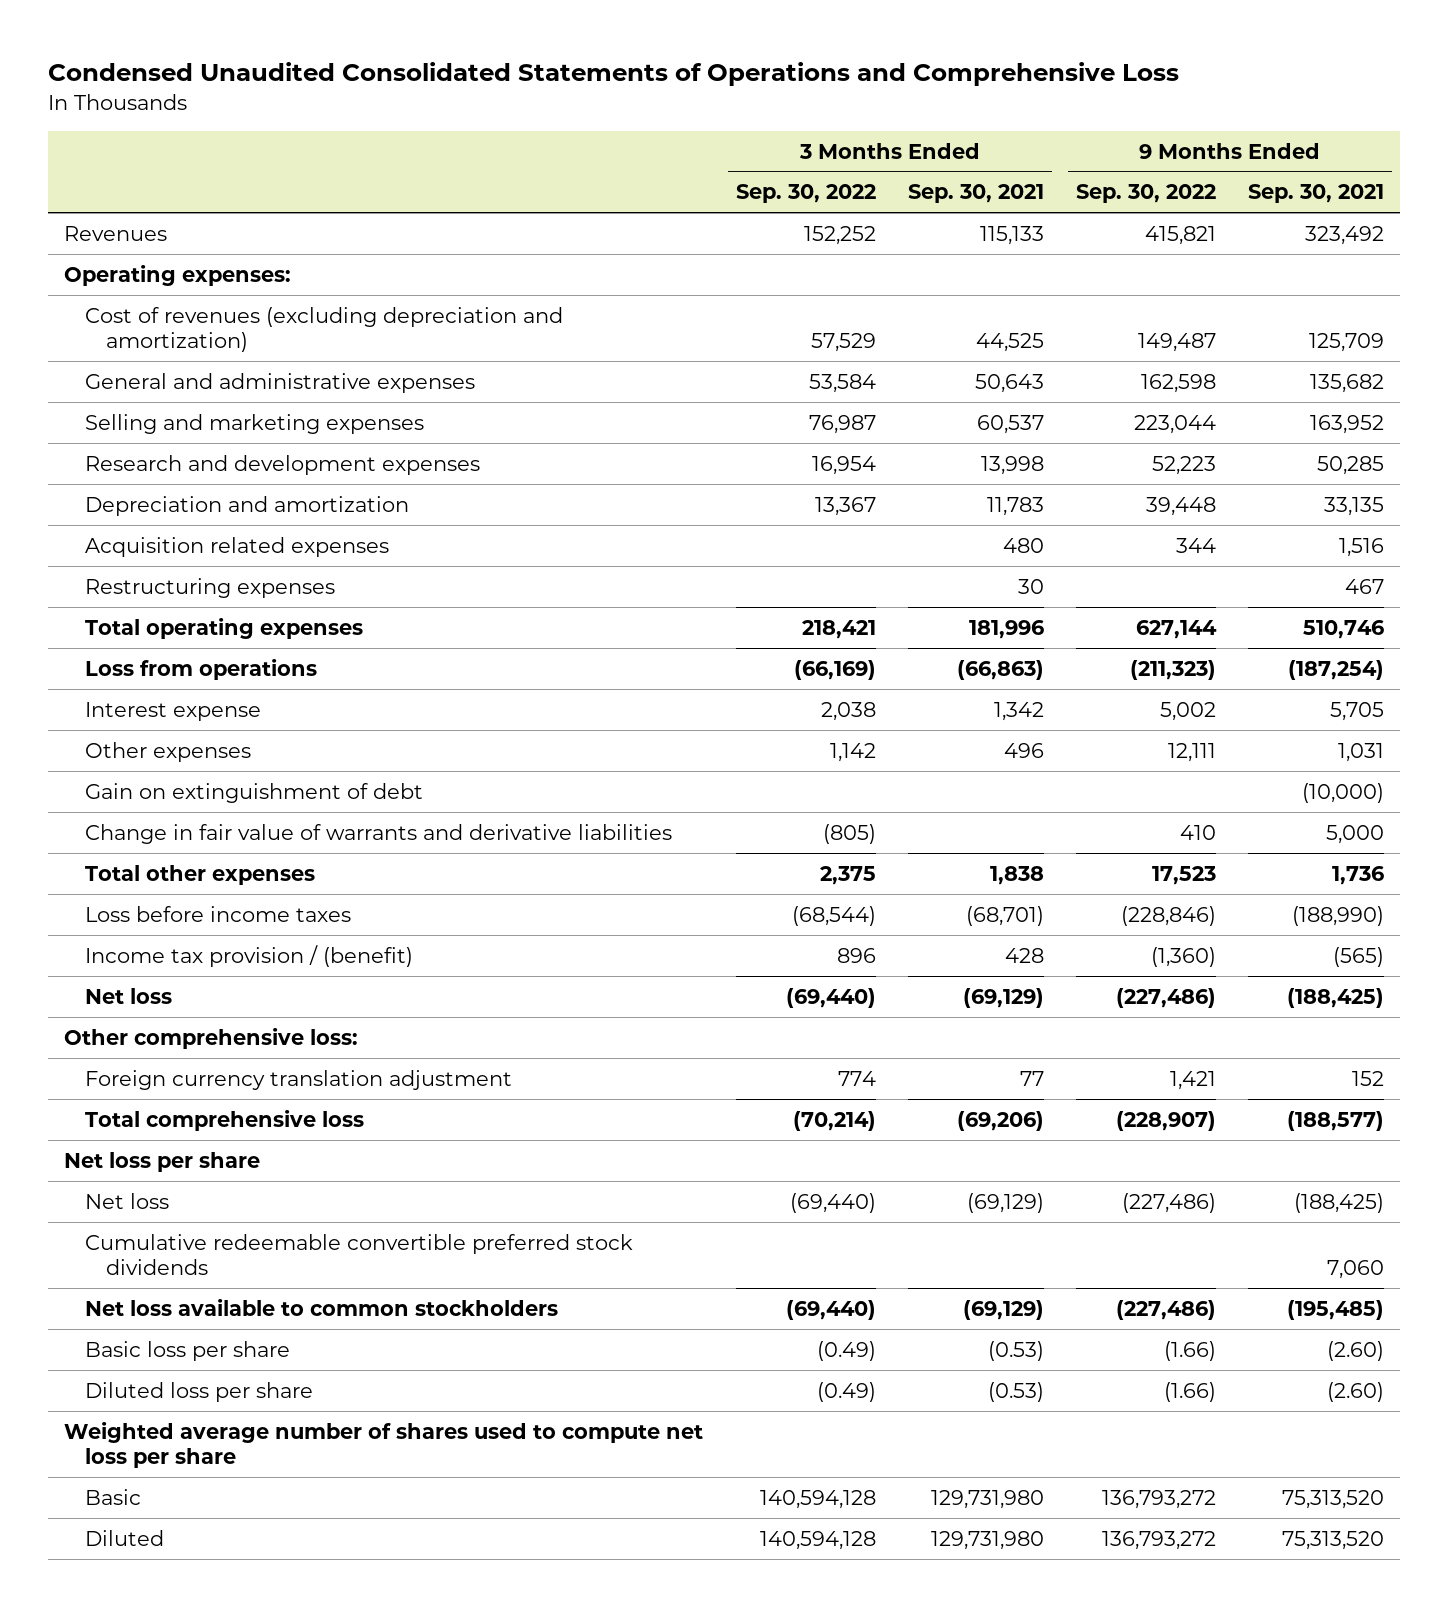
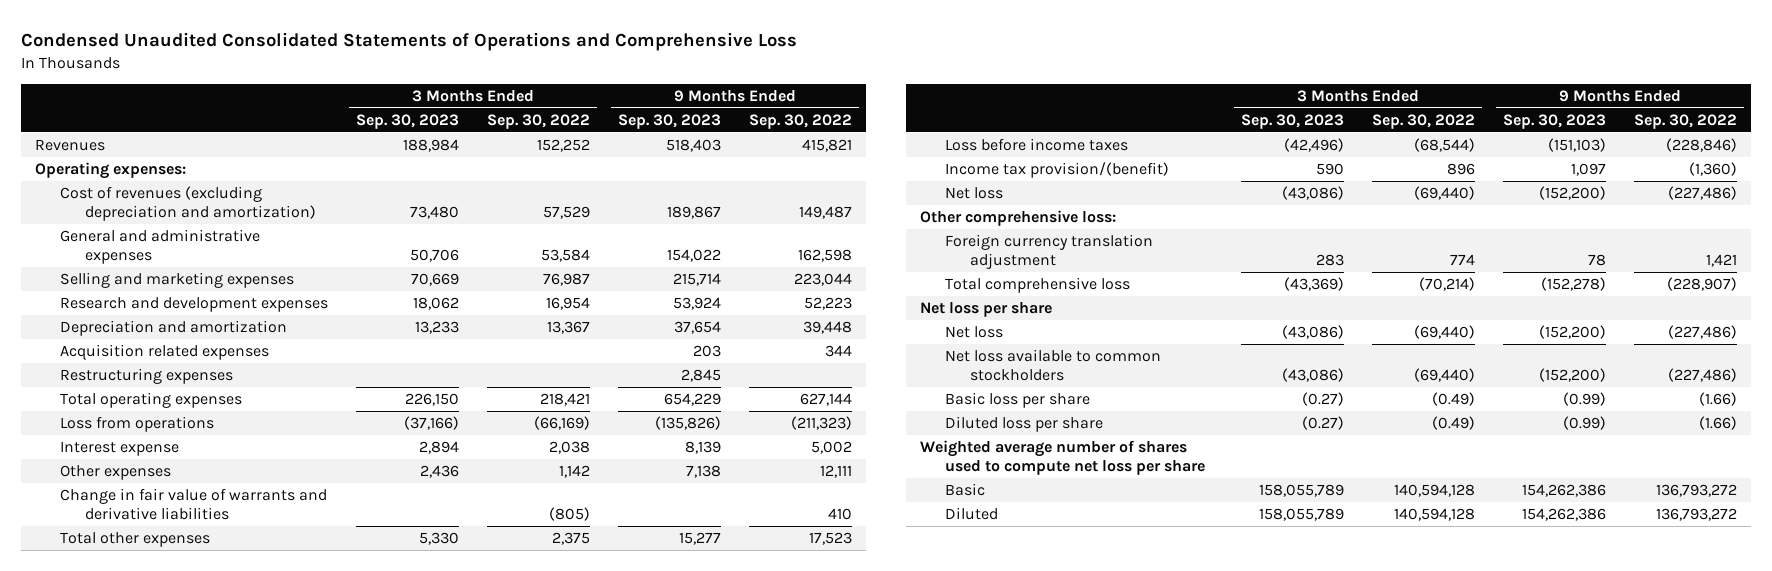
[907,184,1044,204] Sep. 30, 2021 -> none
[1248,184,1385,204] Sep. 30, 2021 -> none
none -> [356,113,460,129] Sep. 30, 2023
none -> [617,113,721,129] Sep. 30, 2023
[85,782,424,803] Gain on extinguishment of debt -> none
[85,944,414,967] Income tax provision / (benefit) -> [944,162,1169,179] Income tax provision/(benefit)
[85,1233,634,1276] Cumulative redeemable convertible preferred stock dividends -> none

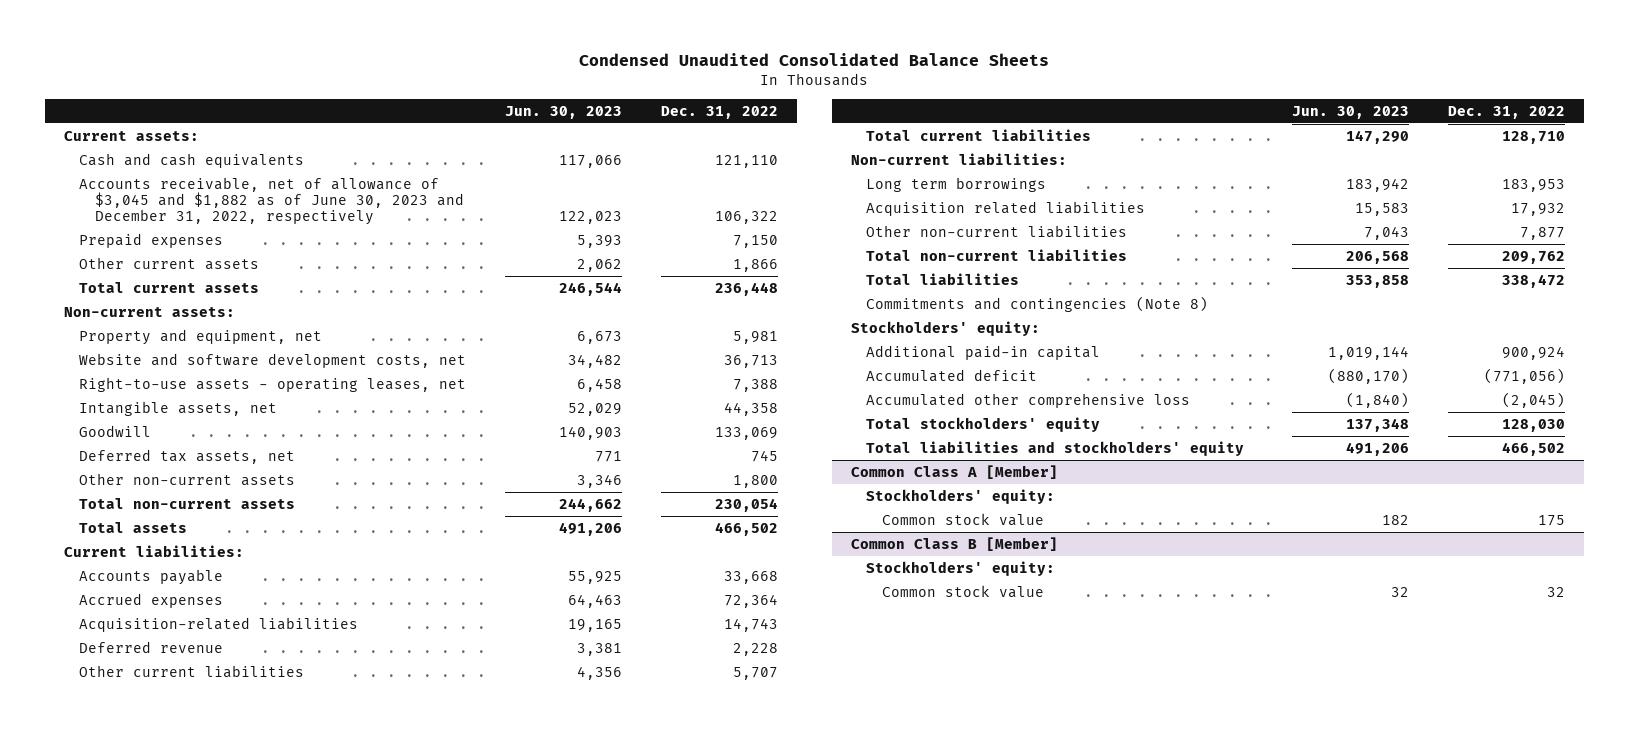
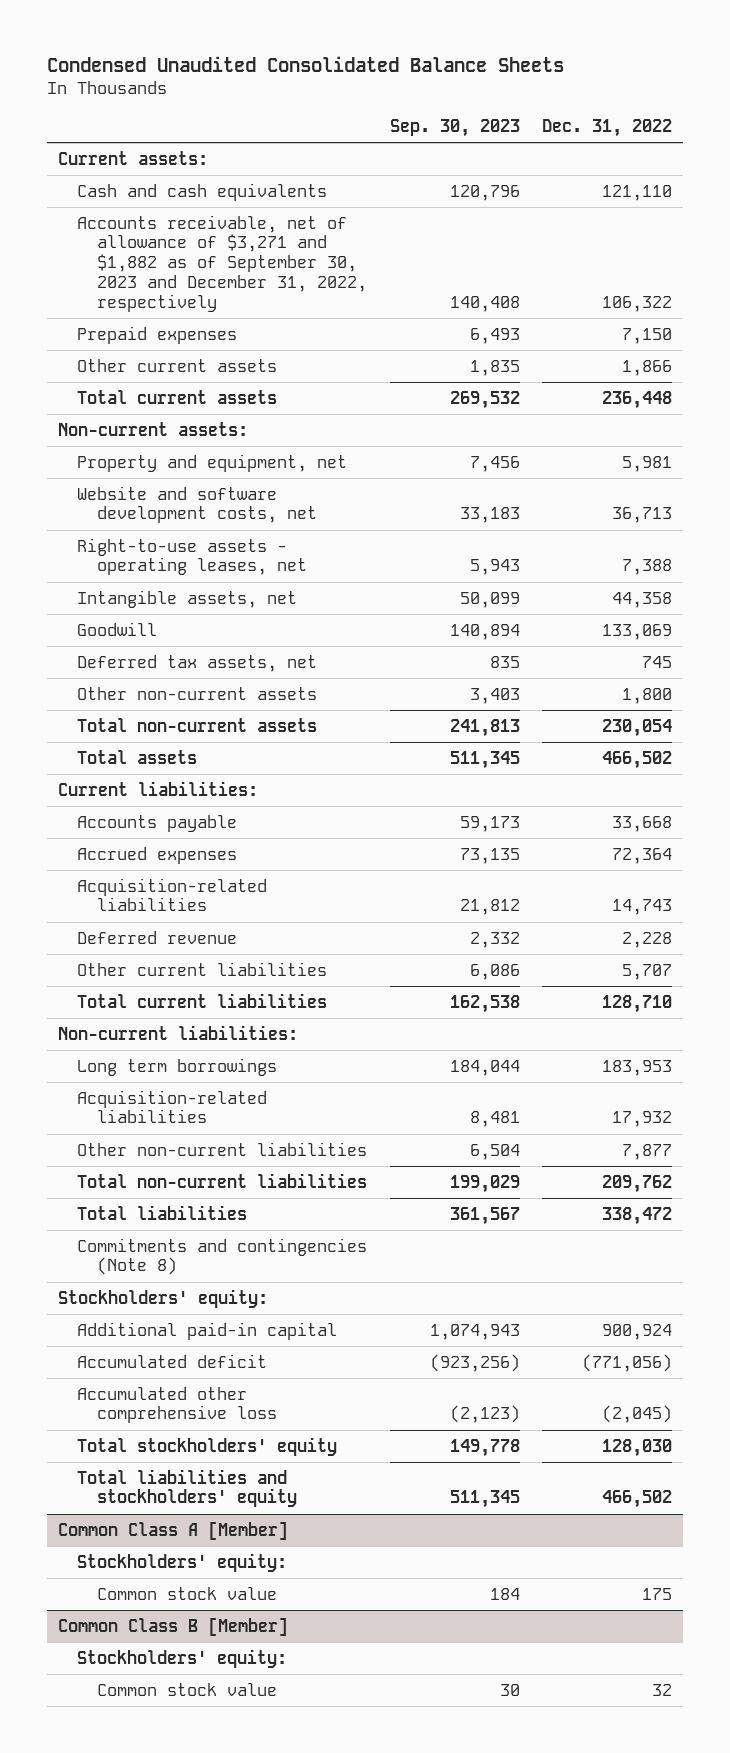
[505,105,623,119] Jun. 30, 2023 -> none
none -> [389,119,520,138] Sep. 30, 2023
[79,176,464,225] Accounts receivable, net of allowance of $3,045 and $1,882 as of June 30, 2023 and December 31, 2022, respectively -> [77,214,367,313] Accounts receivable, net of allowance of $3,271 and $1,882 as of September 30, 2023 and December 31, 2022, respectively
[866,200,1146,216] Acquisition related liabilities -> [77,1089,268,1124] Acquisition-related liabilities

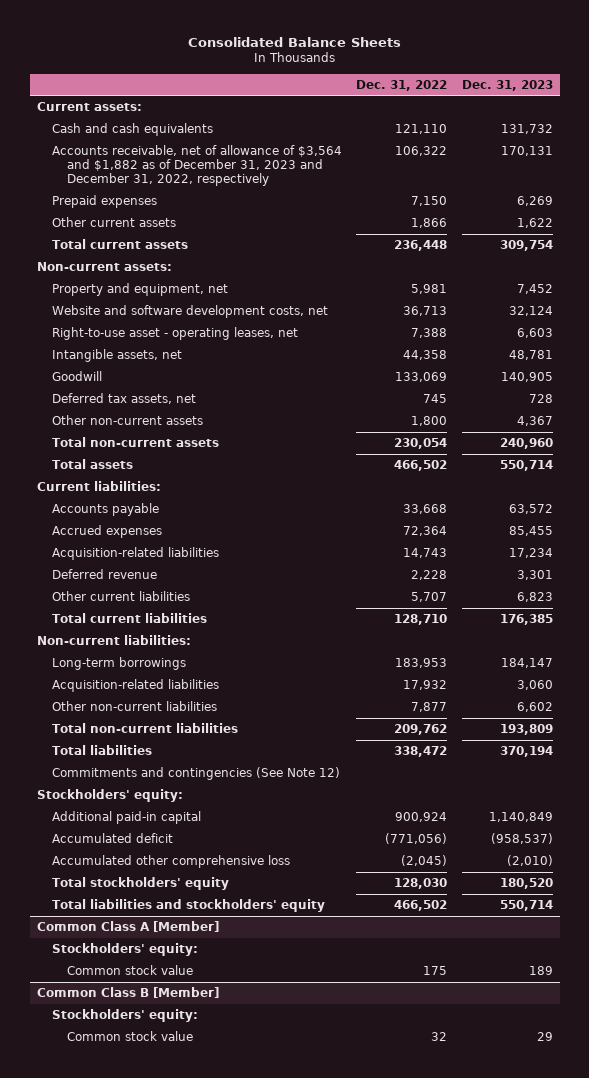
[46,56,564,73] Condensed Unaudited Consolidated Balance Sheets -> [187,37,401,48] Consolidated Balance Sheets
[389,119,520,138] Sep. 30, 2023 -> none
none -> [461,79,553,91] Dec. 31, 2023
[77,214,367,313] Accounts receivable, net of allowance of $3,271 and $1,882 as of September 30, 2023 and December 31, 2022, respectively -> [51,144,342,187] Accounts receivable, net of allowance of $3,564 and $1,882 as of December 31, 2023 and December 31, 2022, respectively
[77,537,307,576] Right-to-use assets - operating leases, net -> [51,326,298,340] Right-to-use asset - operating leases, net
[77,1057,278,1076] Long term borrowings -> [51,656,186,670] Long-term borrowings
[77,1237,368,1276] Commitments and contingencies (Note 8) -> [51,766,340,780] Commitments and contingencies (See Note 12)

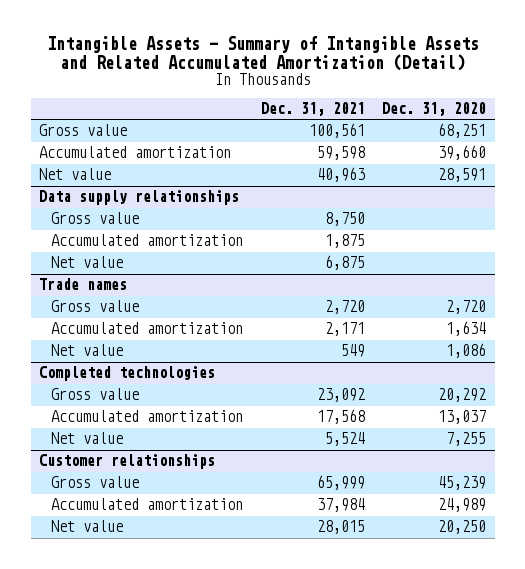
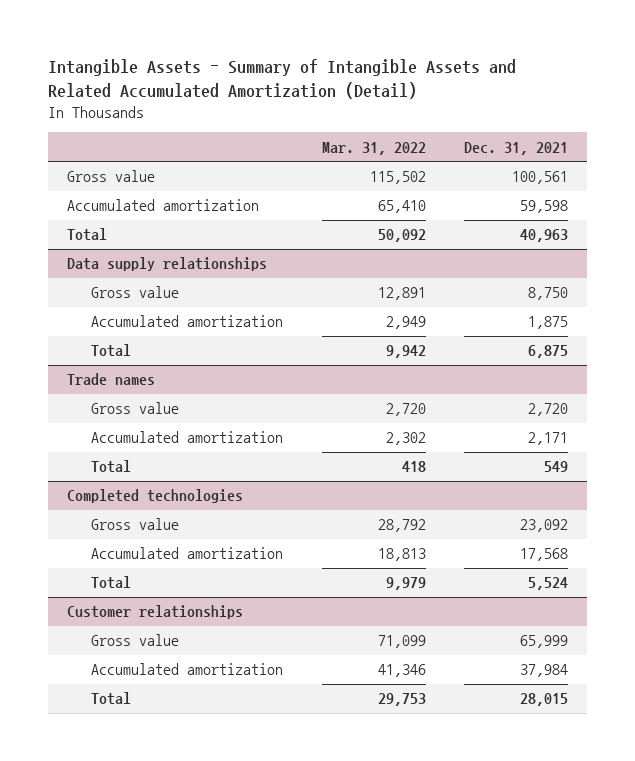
[381,102,486,117] Dec. 31, 2020 -> none
none -> [321,141,426,155] Mar. 31, 2022
[39,168,112,181] Net value -> [67,228,108,242] Total
[51,256,124,269] Net value -> [91,344,132,358] Total
[51,344,124,357] Net value -> [91,460,132,474] Total
[51,432,124,445] Net value -> [91,576,132,590] Total
[51,520,124,533] Net value -> [91,692,132,706] Total

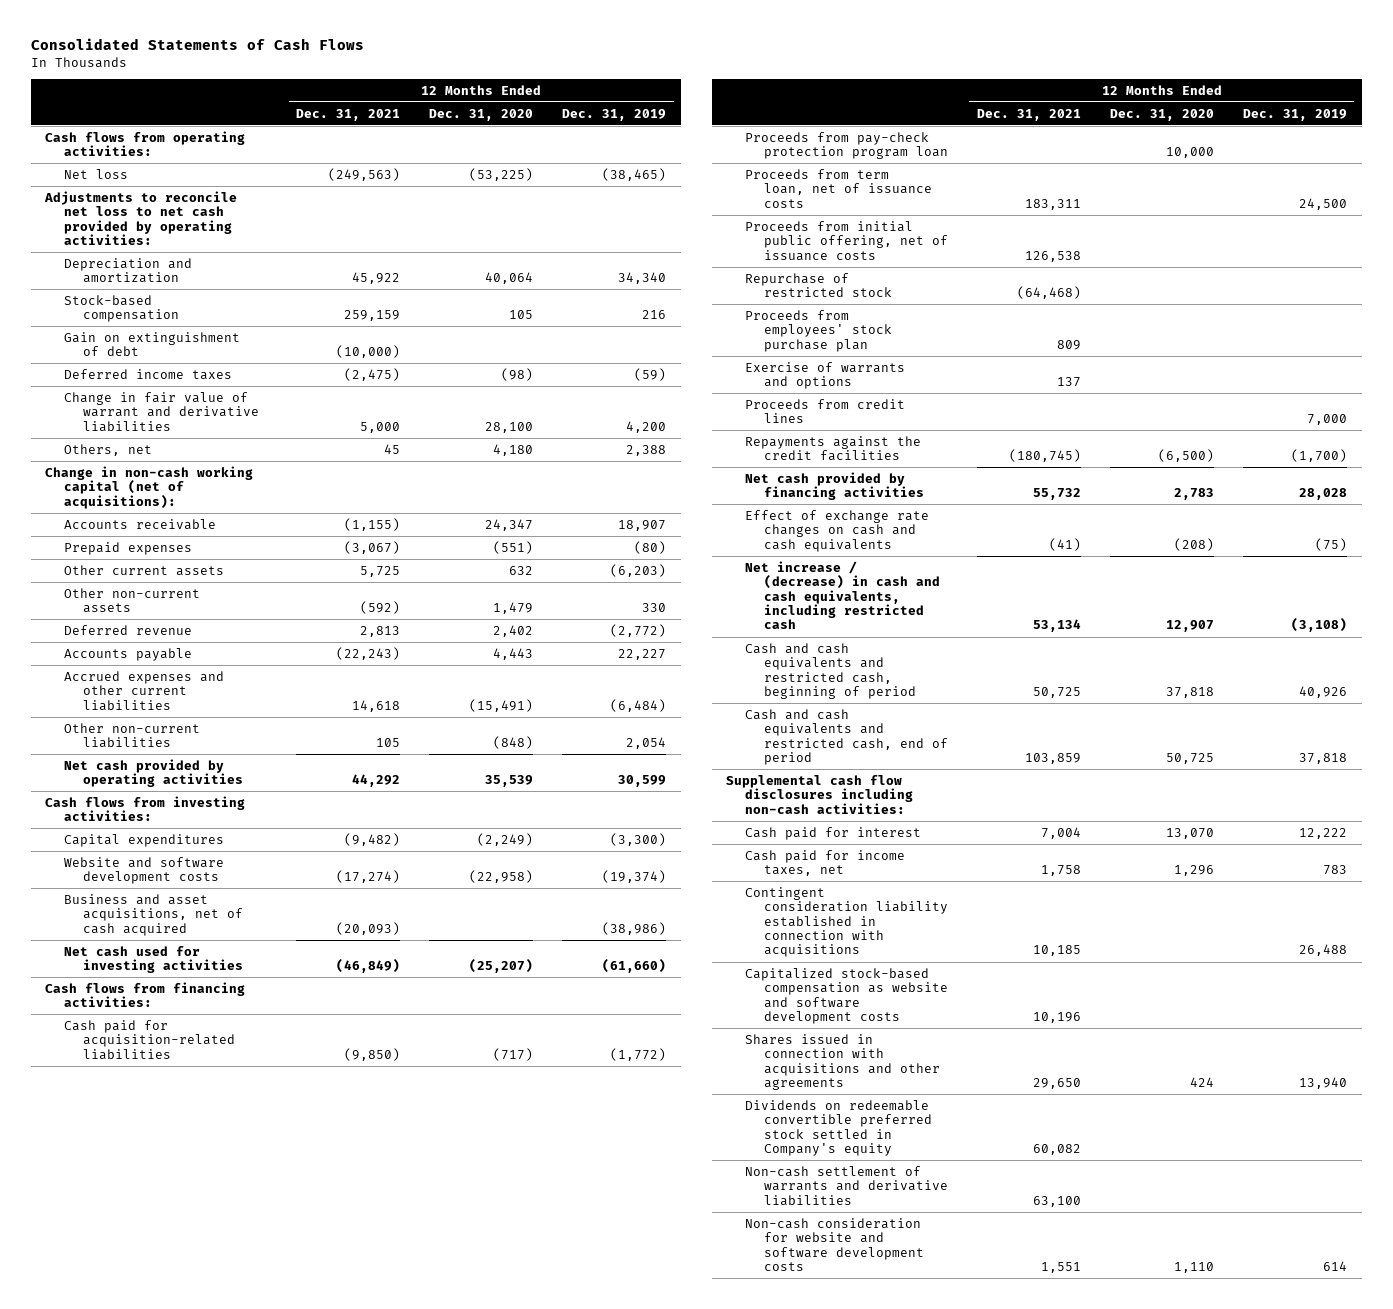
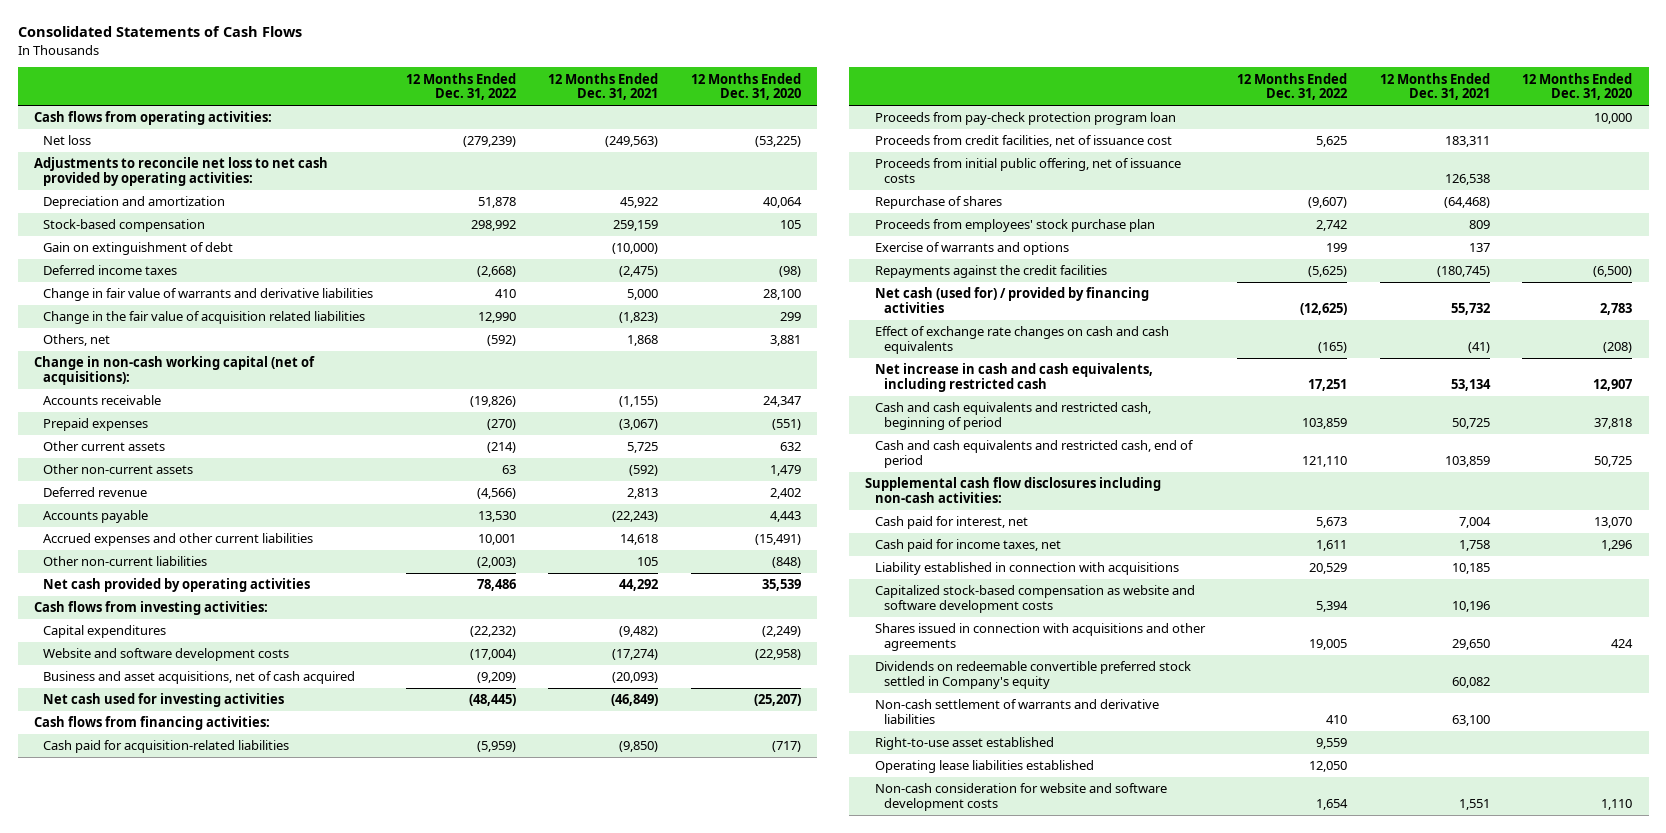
[562,108,667,121] Dec. 31, 2019 -> none
none -> [405,72,516,101] 12 Months Ended Dec. 31, 2022
[64,391,259,432] Change in fair value of warrant and derivative liabilities -> [43,288,374,302] Change in fair value of warrants and derivative liabilities
none -> [43,311,366,325] Change in the fair value of acquisition related liabilities
[383,443,400,454] 45 -> [627,335,659,347] 1,868
[493,443,534,456] 4,180 -> [769,335,801,347] 3,881
[744,168,932,208] Proceeds from term loan, net of issuance costs -> [874,135,1172,148] Proceeds from credit facilities, net of issuance cost
[744,272,892,298] Repurchase of restricted stock -> [874,196,1002,210] Repurchase of shares
[744,398,905,424] Proceeds from credit lines -> none
[744,471,924,501] Net cash provided by financing activities -> [874,287,1149,313] Net cash (used for) / provided by financing activities
[744,560,940,630] Net increase / (decrease) in cash and cash equivalents, including restricted cash -> [874,363,1153,392] Net increase in cash and cash equivalents, including restricted cash
[744,826,921,840] Cash paid for interest -> [874,516,1028,530] Cash paid for interest, net
[744,886,948,958] Contingent consideration liability established in connection with acquisitions -> [874,562,1179,576] Liability established in connection with acquisitions
none -> [874,737,1054,751] Right-to-use asset established
none -> [874,760,1094,774] Operating lease liabilities established

